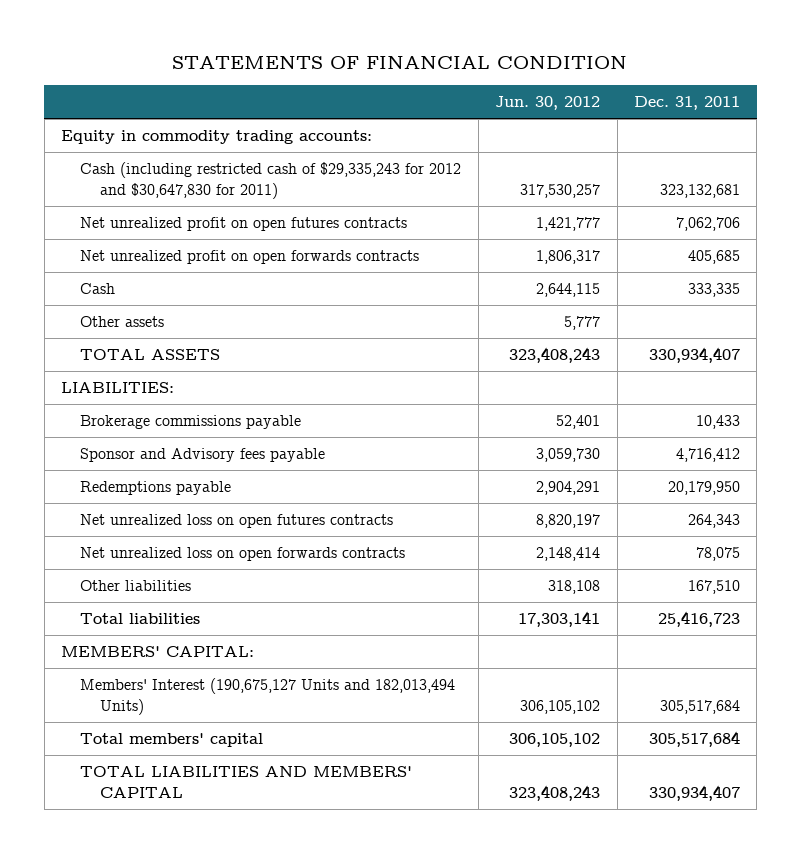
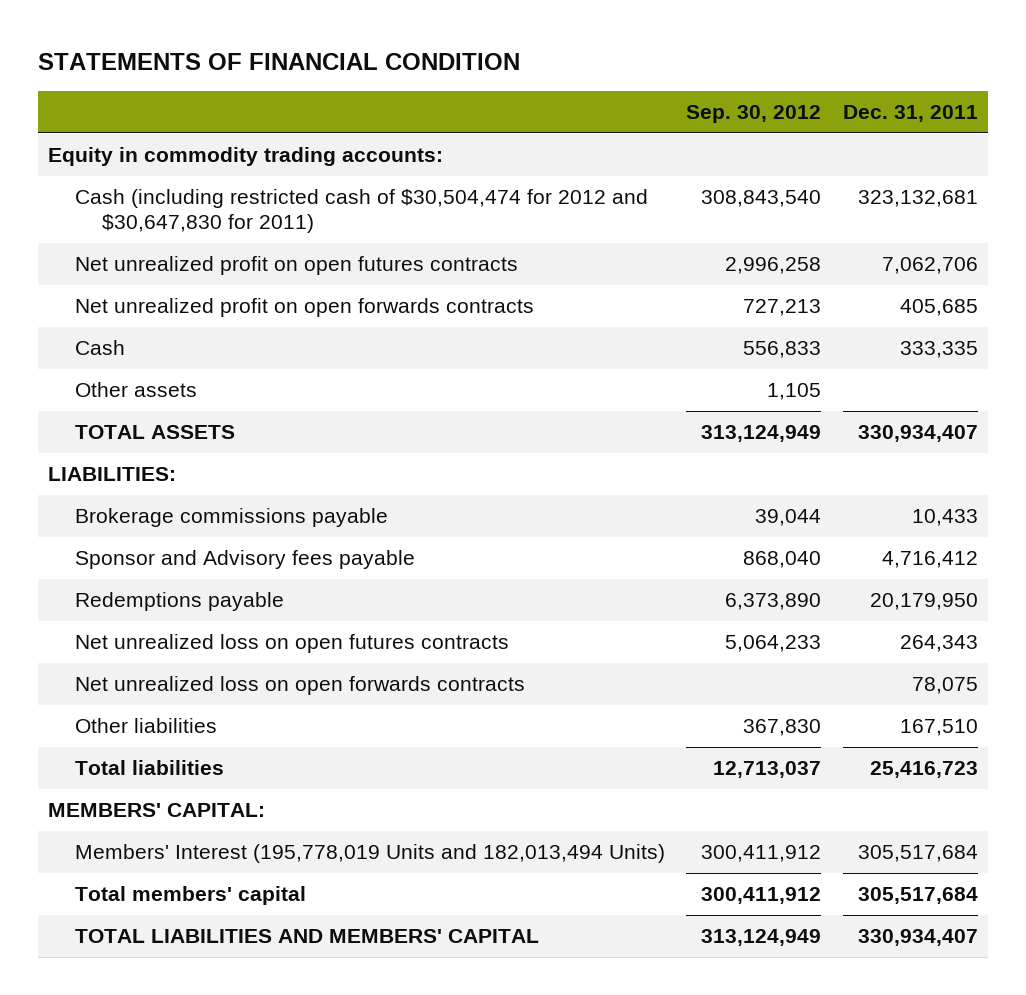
[495,96,601,111] Jun. 30, 2012 -> none
none -> [686,104,822,123] Sep. 30, 2012
[80,162,462,199] Cash (including restricted cash of $29,335,243 for 2012 and $30,647,830 for 2011) -> [74,189,648,234] Cash (including restricted cash of $30,504,474 for 2012 and $30,647,830 for 2011)
[80,678,456,715] Members' Interest (190,675,127 Units and 182,013,494 Units) -> [74,844,665,864] Members' Interest (195,778,019 Units and 182,013,494 Units)

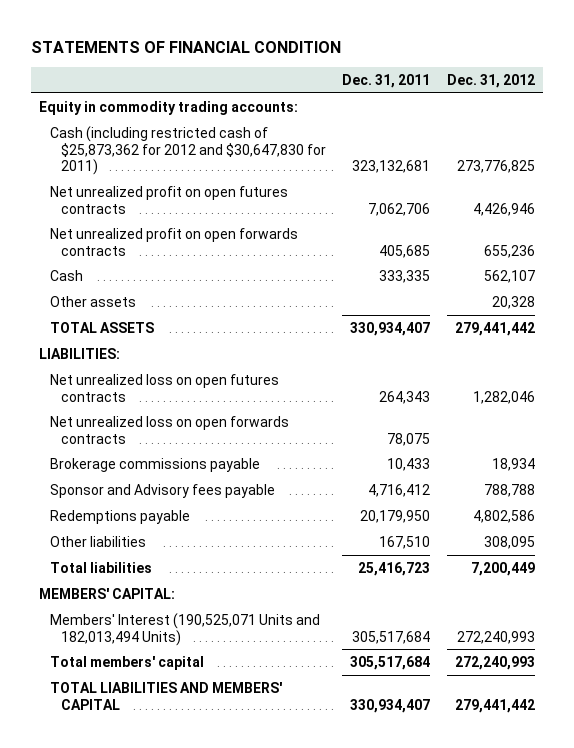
[686,104,822,123] Sep. 30, 2012 -> none
none -> [446,73,535,88] Dec. 31, 2012
[74,189,648,234] Cash (including restricted cash of $30,504,474 for 2012 and $30,647,830 for 2011) -> [50,125,327,176] Cash (including restricted cash of $25,873,362 for 2012 and $30,647,830 for 2011)
[74,634,509,654] Net unrealized loss on open futures contracts -> [50,373,280,402] Net unrealized loss on open futures contracts
[74,676,525,696] Net unrealized loss on open forwards contracts -> [50,415,290,444] Net unrealized loss on open forwards contracts
[74,844,665,864] Members' Interest (195,778,019 Units and 182,013,494 Units) -> [50,612,321,646] Members' Interest (190,525,071 Units and 182,013,494 Units)

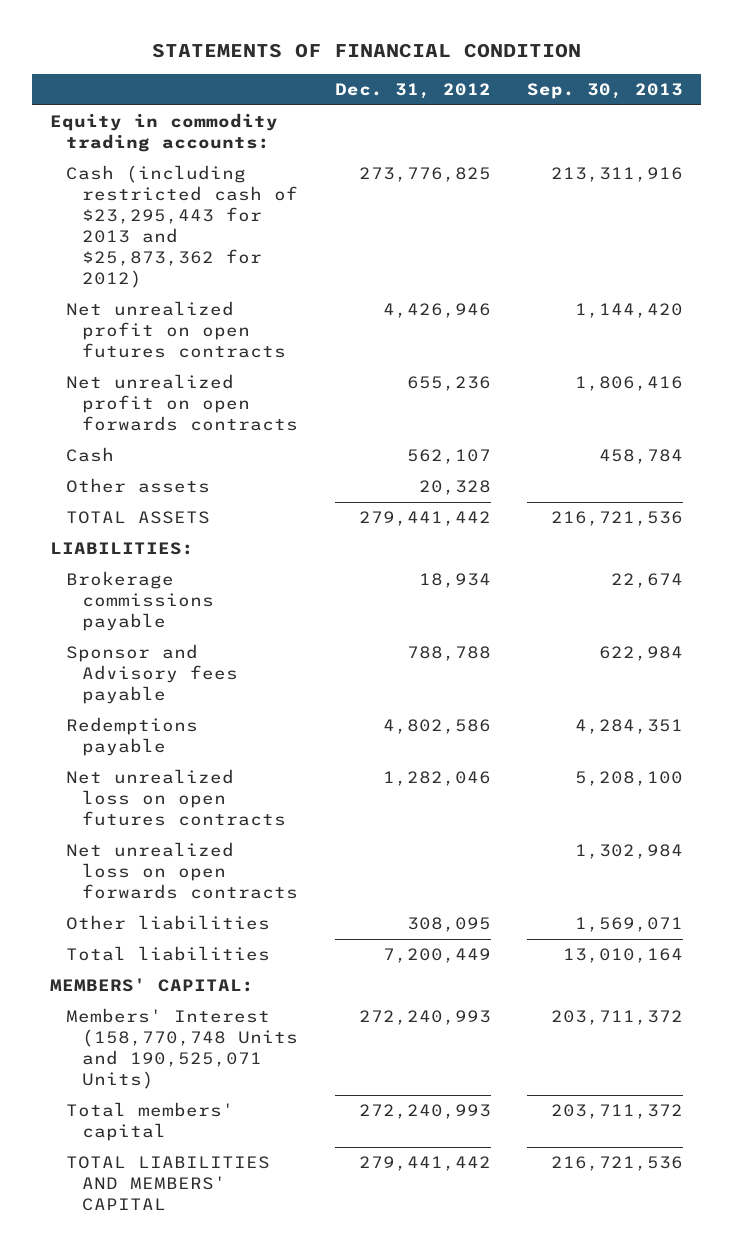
[342,73,431,88] Dec. 31, 2011 -> none
none -> [527,82,684,99] Sep. 30, 2013
[50,125,327,176] Cash (including restricted cash of $25,873,362 for 2012 and $30,647,830 for 2011) -> [66,165,299,289] Cash (including restricted cash of $23,295,443 for 2013 and $25,873,362 for 2012)
[50,373,280,402] Net unrealized loss on open futures contracts -> [66,769,287,827] Net unrealized loss on open futures contracts
[50,415,290,444] Net unrealized loss on open forwards contracts -> [66,842,299,900] Net unrealized loss on open forwards contracts
[50,612,321,646] Members' Interest (190,525,071 Units and 182,013,494 Units) -> [66,1008,299,1090] Members' Interest (158,770,748 Units and 190,525,071 Units)

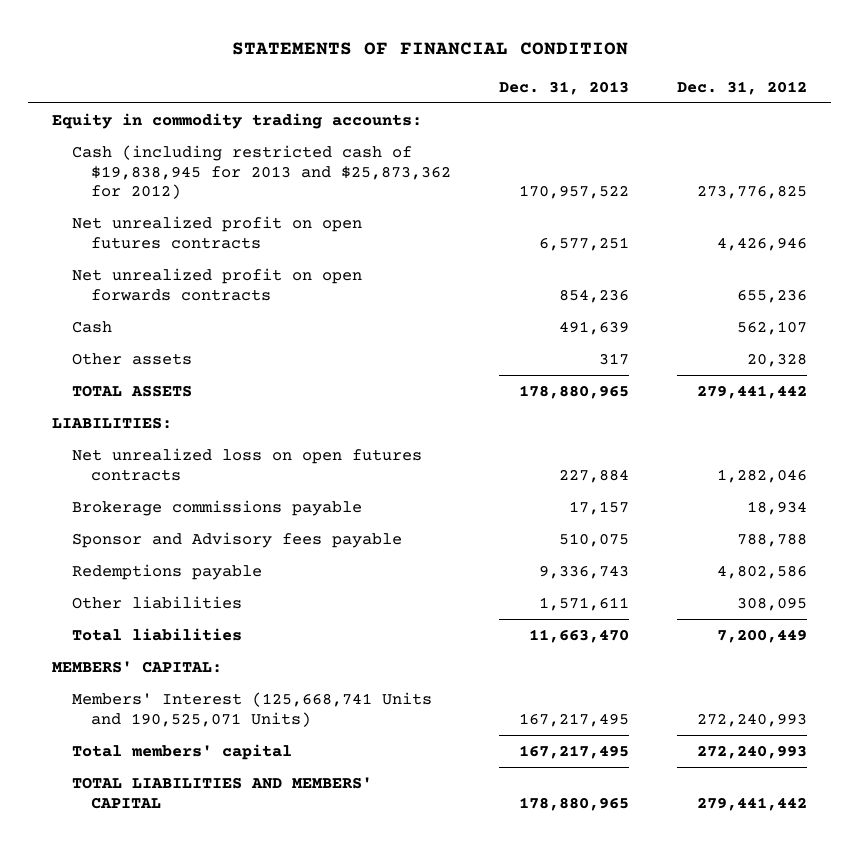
[527,82,684,99] Sep. 30, 2013 -> none
none -> [499,80,630,95] Dec. 31, 2013
[66,165,299,289] Cash (including restricted cash of $23,295,443 for 2013 and $25,873,362 for 2012) -> [71,144,452,200] Cash (including restricted cash of $19,838,945 for 2013 and $25,873,362 for 2012)
[66,769,287,827] Net unrealized loss on open futures contracts -> [71,447,422,481] Net unrealized loss on open futures contracts
[66,842,299,900] Net unrealized loss on open forwards contracts -> none
[66,1008,299,1090] Members' Interest (158,770,748 Units and 190,525,071 Units) -> [71,691,432,727] Members' Interest (125,668,741 Units and 190,525,071 Units)

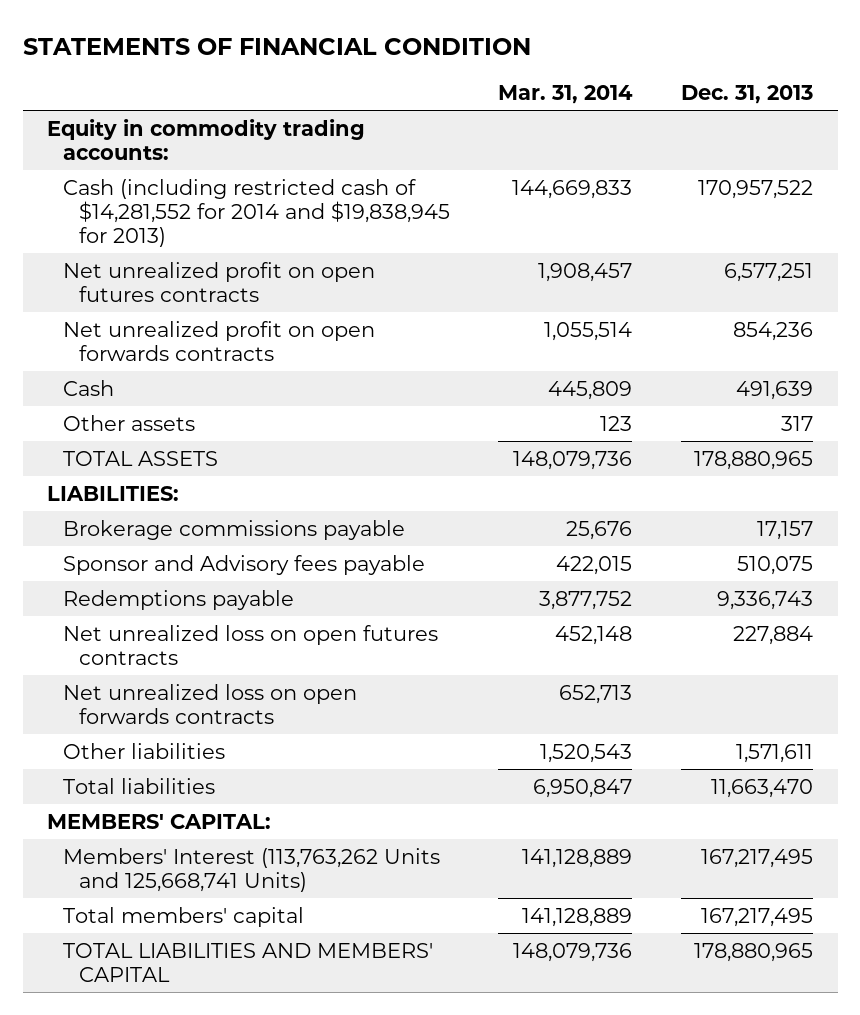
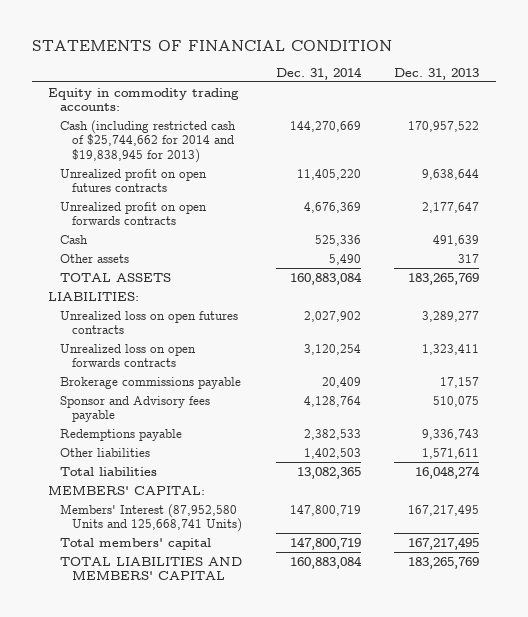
[498,85,634,105] Mar. 31, 2014 -> none
none -> [275,66,362,80] Dec. 31, 2014
[62,178,450,247] Cash (including restricted cash of $14,281,552 for 2014 and $19,838,945 for 2013) -> [60,119,237,164] Cash (including restricted cash of $25,744,662 for 2014 and $19,838,945 for 2013)
[62,261,375,302] Net unrealized profit on open futures contracts -> [60,168,208,193] Unrealized profit on open futures contracts
[724,262,814,282] 6,577,251 -> [422,168,480,180] 9,638,644
[62,320,375,361] Net unrealized profit on open forwards contracts -> [60,201,208,226] Unrealized profit on open forwards contracts
[733,321,814,341] 854,236 -> [422,201,480,213] 2,177,647
[694,450,814,470] 178,880,965 -> [408,272,480,285] 183,265,769
none -> [60,310,239,335] Unrealized loss on open futures contracts
none -> [60,343,197,368] Unrealized loss on open forwards contracts
[62,624,438,665] Net unrealized loss on open futures contracts -> none
[62,683,357,724] Net unrealized loss on open forwards contracts -> none
[711,778,814,798] 11,663,470 -> [415,465,481,479] 16,048,274
[62,847,440,892] Members' Interest (113,763,262 Units and 125,668,741 Units) -> [60,503,243,533] Members' Interest (87,952,580 Units and 125,668,741 Units)
[694,942,814,962] 178,880,965 -> [408,556,480,569] 183,265,769

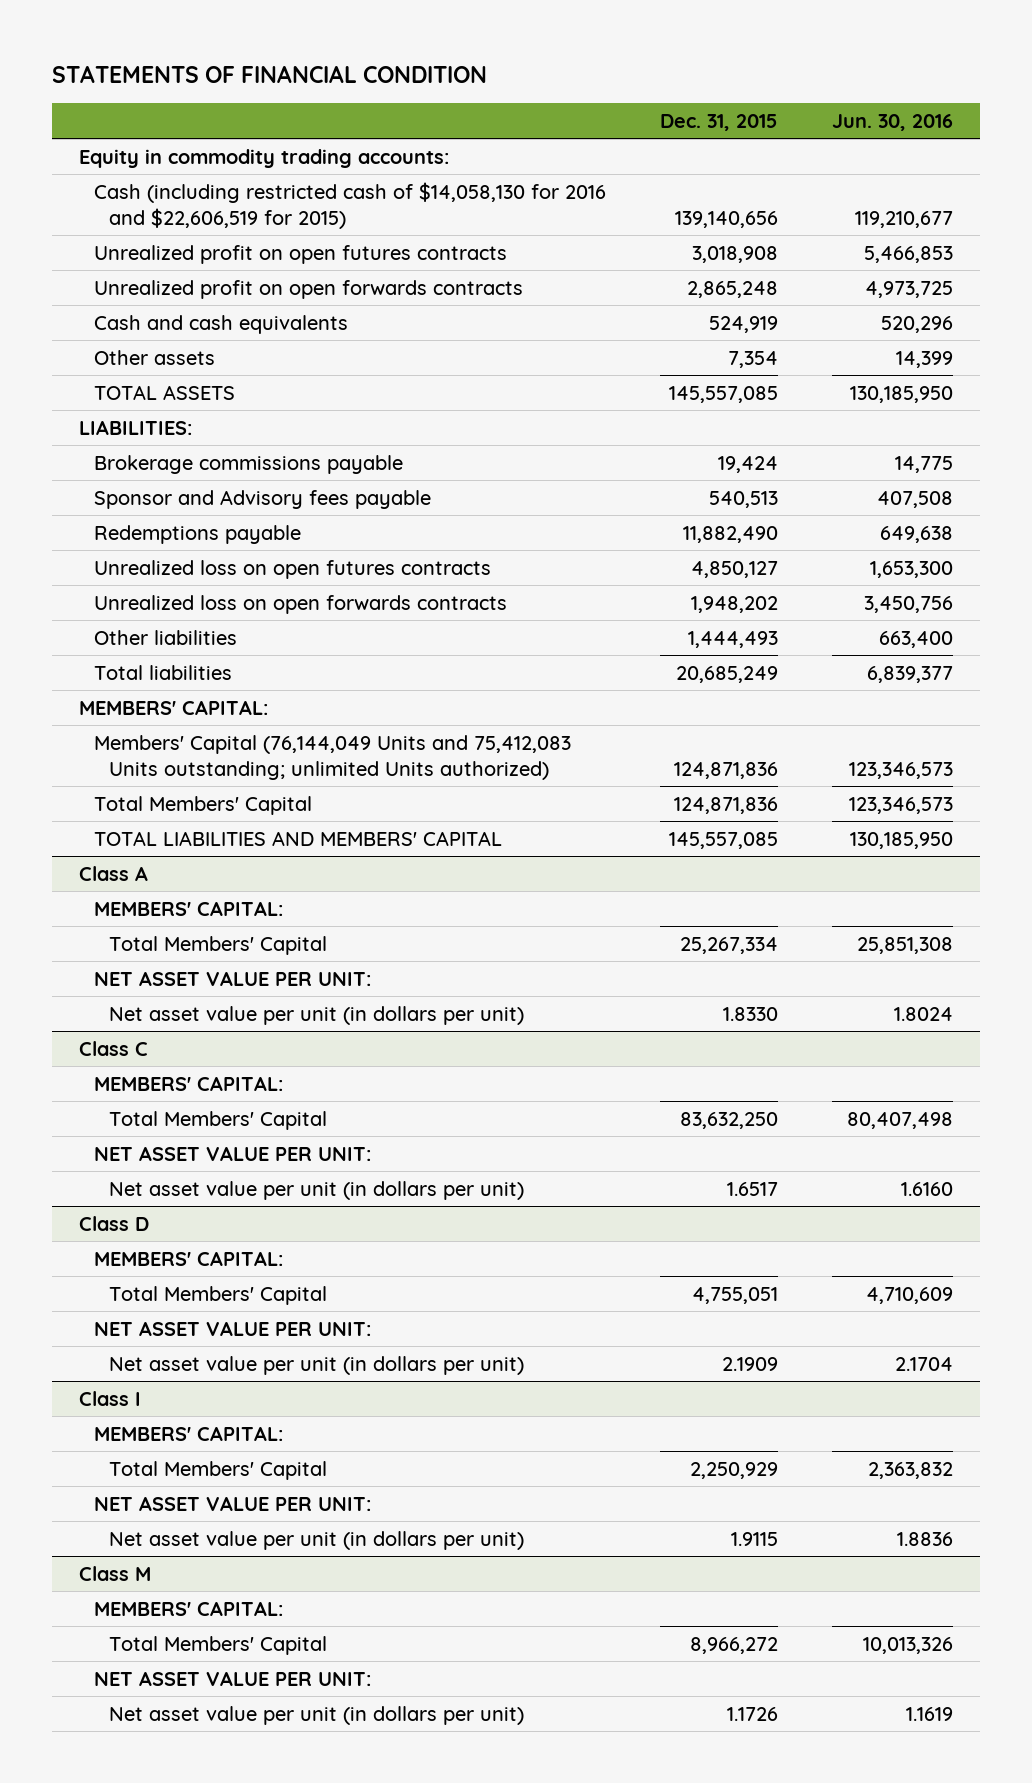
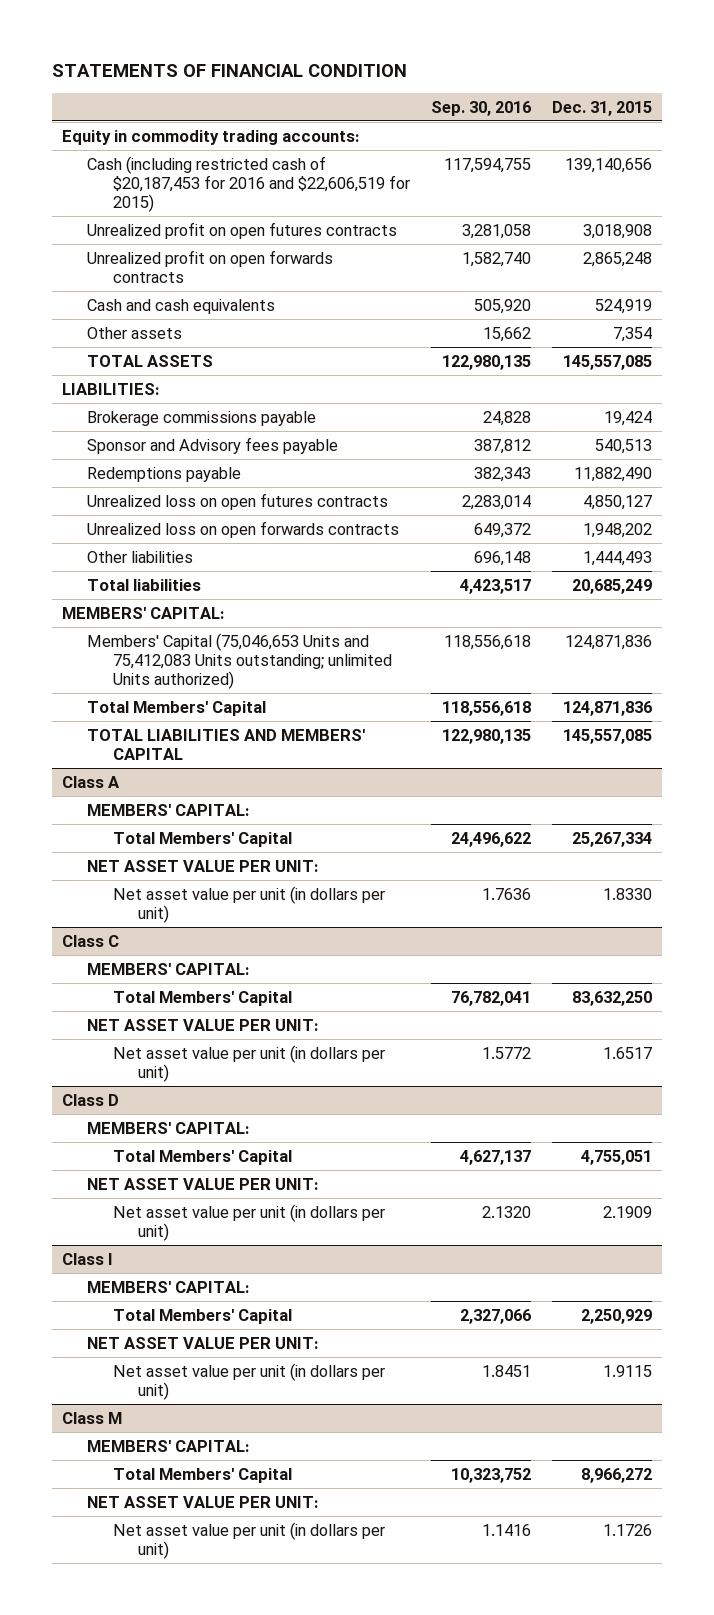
[832,113,954,131] Jun. 30, 2016 -> none
none -> [430,100,531,116] Sep. 30, 2016
[93,181,606,229] Cash (including restricted cash of $14,058,130 for 2016 and $22,606,519 for 2015) -> [87,155,410,212] Cash (including restricted cash of $20,187,453 for 2016 and $22,606,519 for 2015)
[93,734,571,780] Members' Capital (76,144,049 Units and 75,412,083 Units outstanding; unlimited Units authorized) -> [87,632,392,689] Members' Capital (75,046,653 Units and 75,412,083 Units outstanding; unlimited Units authorized)

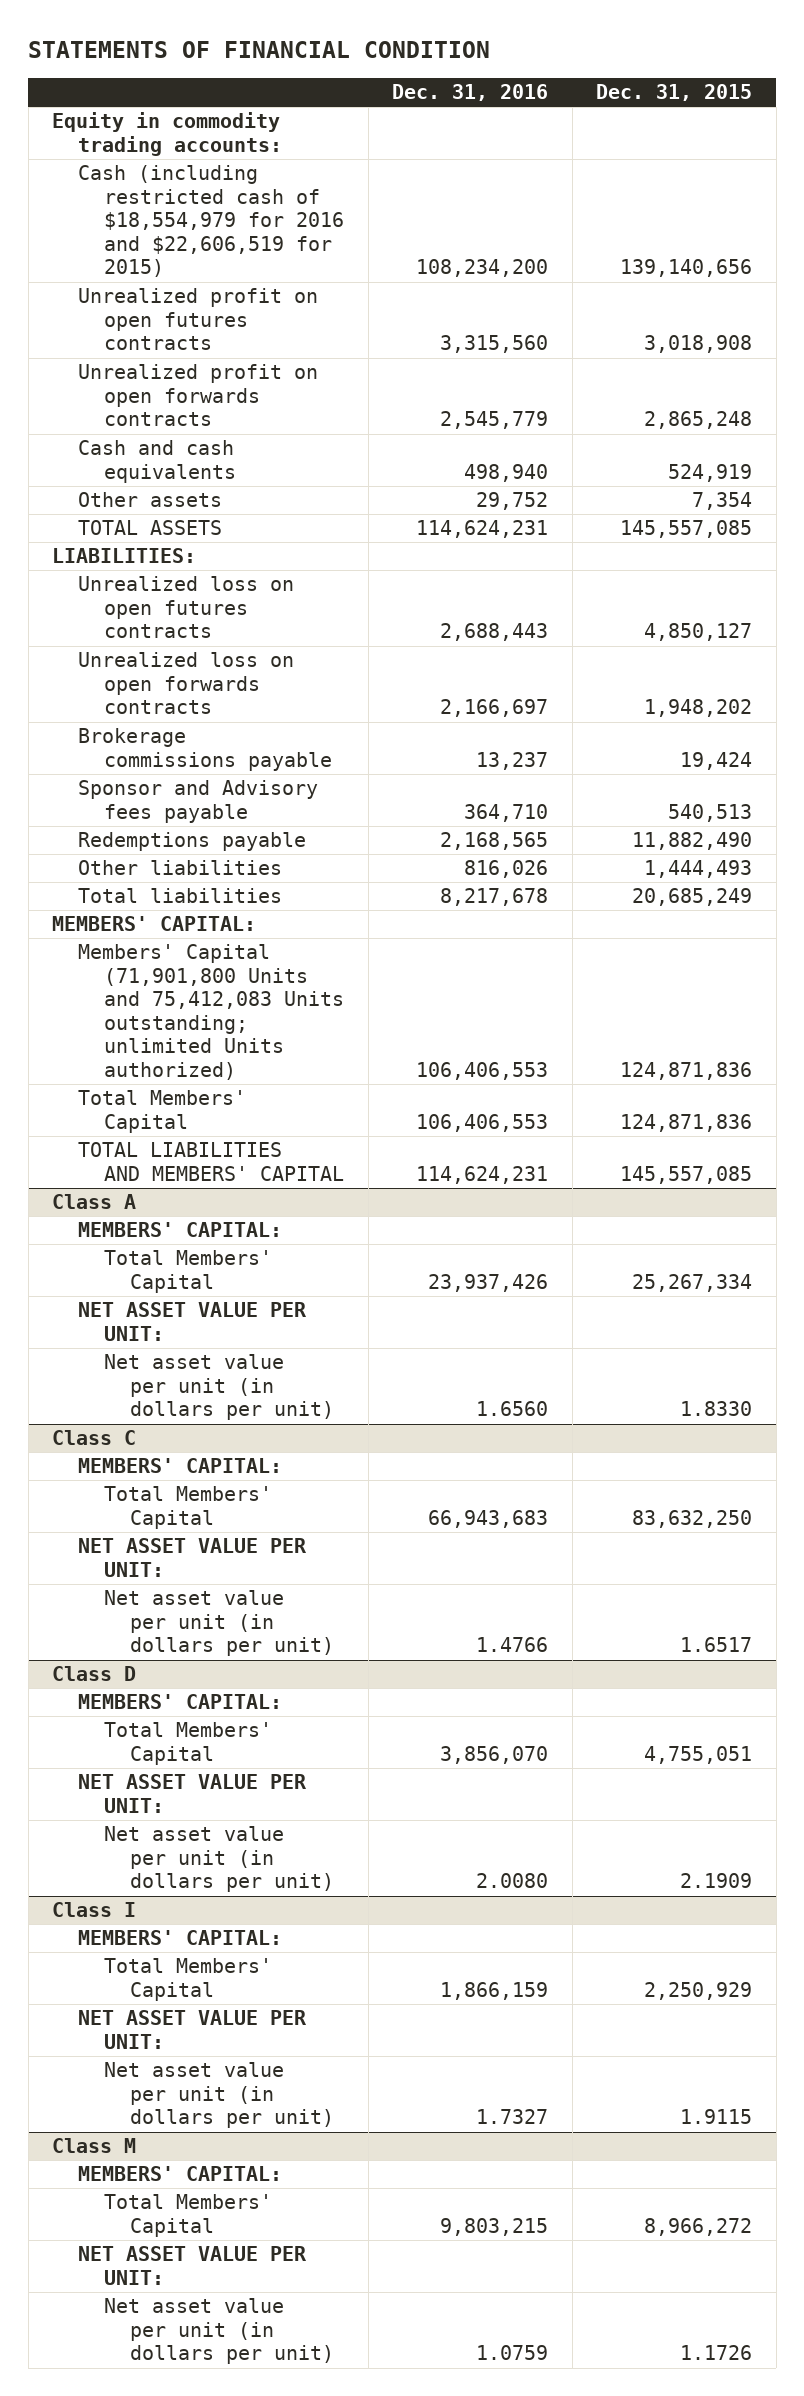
[430,100,531,116] Sep. 30, 2016 -> none
none -> [392,83,549,101] Dec. 31, 2016
[87,155,410,212] Cash (including restricted cash of $20,187,453 for 2016 and $22,606,519 for 2015) -> [78,165,345,278] Cash (including restricted cash of $18,554,979 for 2016 and $22,606,519 for 2015)
[87,492,389,510] Unrealized loss on open futures contracts -> [78,576,295,639] Unrealized loss on open futures contracts
[87,520,400,538] Unrealized loss on open forwards contracts -> [78,652,295,715] Unrealized loss on open forwards contracts
[87,632,392,689] Members' Capital (75,046,653 Units and 75,412,083 Units outstanding; unlimited Units authorized) -> [78,944,345,1080] Members' Capital (71,901,800 Units and 75,412,083 Units outstanding; unlimited Units authorized)

